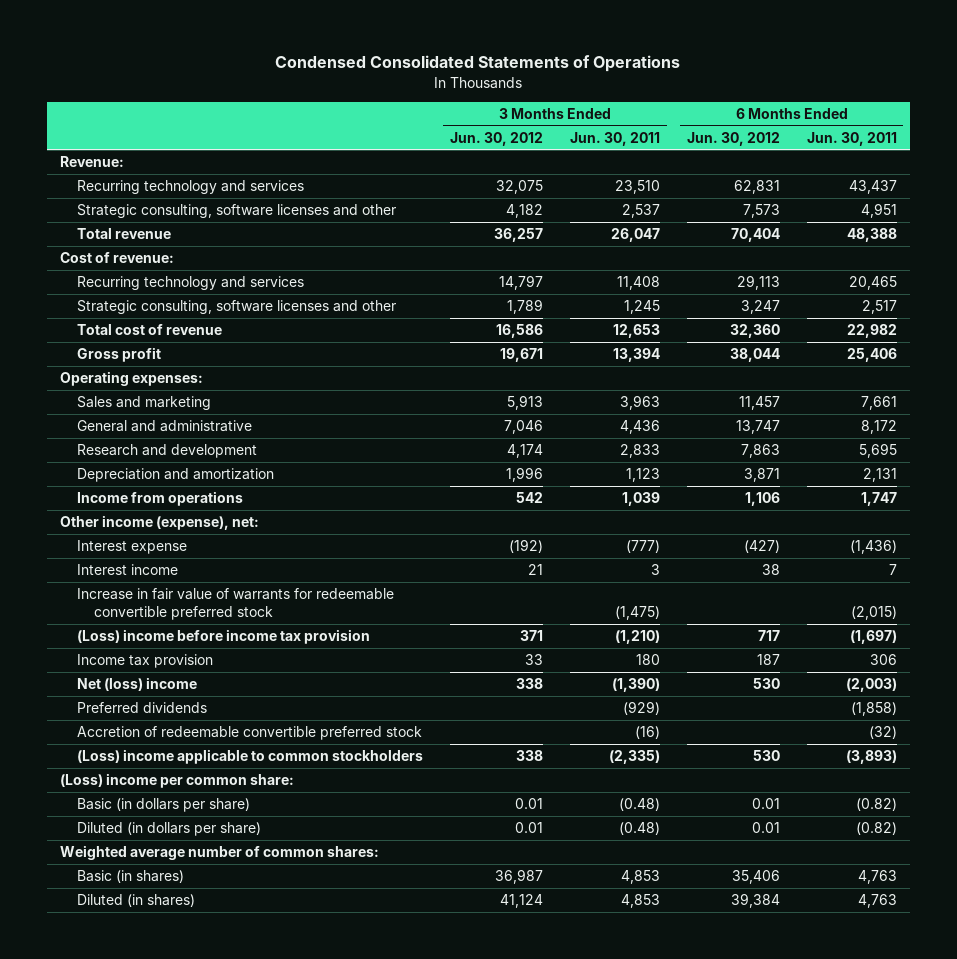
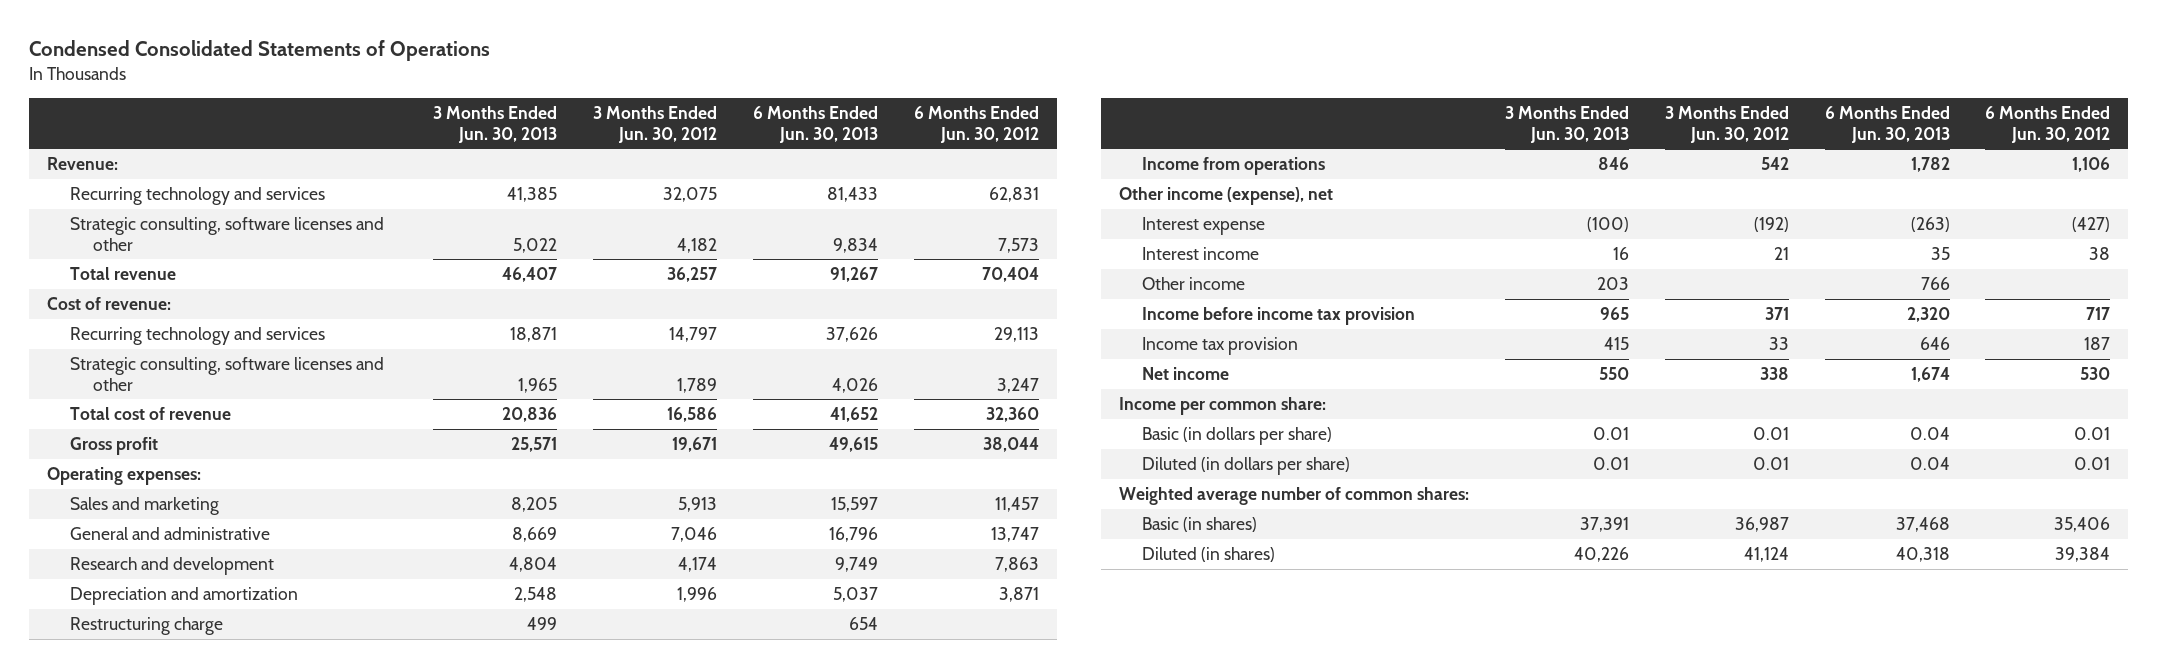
[569,131,660,146] Jun. 30, 2011 -> none
[806,131,897,146] Jun. 30, 2011 -> none
none -> [432,105,557,143] 3 Months Ended Jun. 30, 2013
none -> [752,105,878,143] 6 Months Ended Jun. 30, 2013
none -> [70,616,224,635] Restructuring charge
[60,515,260,531] Other income (expense), net: -> [1118,186,1333,205] Other income (expense), net
[76,588,394,620] Increase in fair value of warrants for redeemable convertible preferred stock -> none
none -> [1141,276,1245,290] Other income
[76,629,370,645] (Loss) income before income tax provision -> [1141,306,1415,325] Income before income tax provision
[76,702,207,714] Preferred dividends -> none
[76,726,422,741] Accretion of redeemable convertible preferred stock -> none
[76,749,423,765] (Loss) income applicable to common stockholders -> none
[76,677,197,692] Net (loss) income -> [1141,366,1229,380] Net income
[60,773,295,789] (Loss) income per common share: -> [1118,396,1326,415] Income per common share:

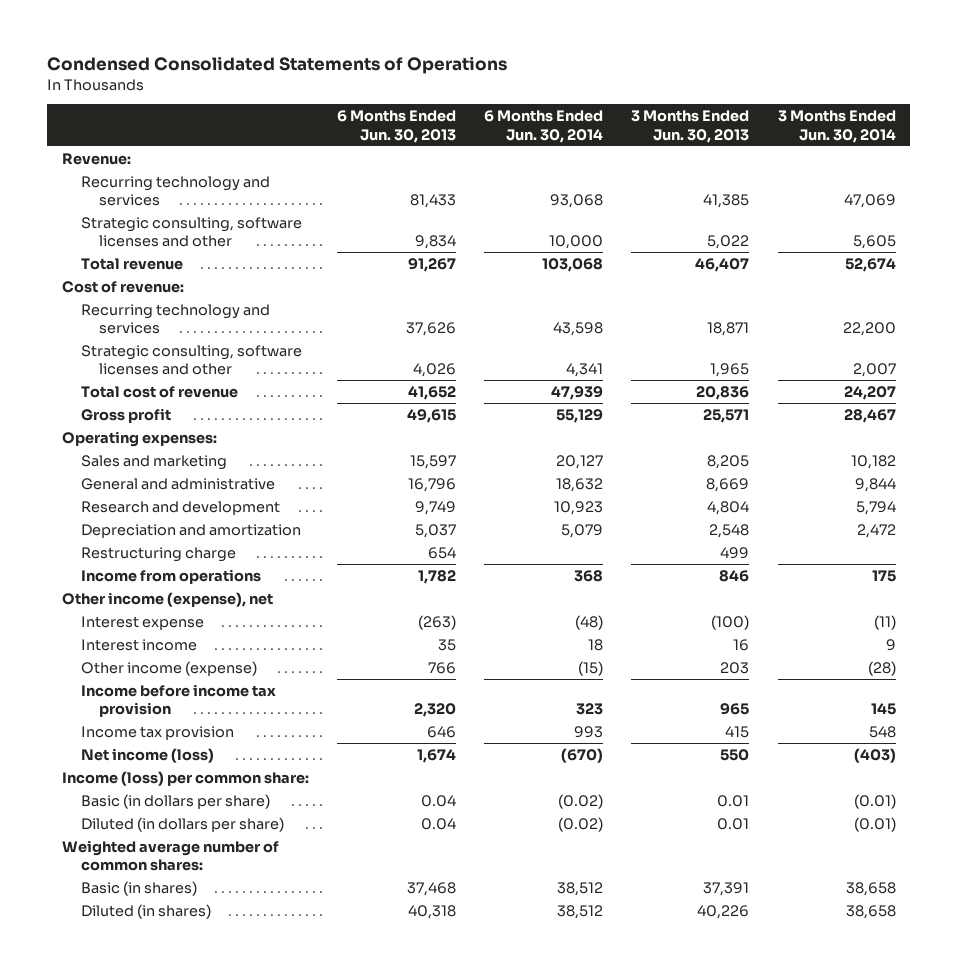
[592,105,717,143] 3 Months Ended Jun. 30, 2012 -> none
[913,105,1039,143] 6 Months Ended Jun. 30, 2012 -> none
none -> [484,110,604,143] 6 Months Ended Jun. 30, 2014
none -> [777,110,896,143] 3 Months Ended Jun. 30, 2014
[1141,276,1245,290] Other income -> [80,660,257,676] Other income (expense)
[1141,366,1229,380] Net income -> [80,747,214,763] Net income (loss)
[1118,396,1326,415] Income per common share: -> [61,770,309,786] Income (loss) per common share:

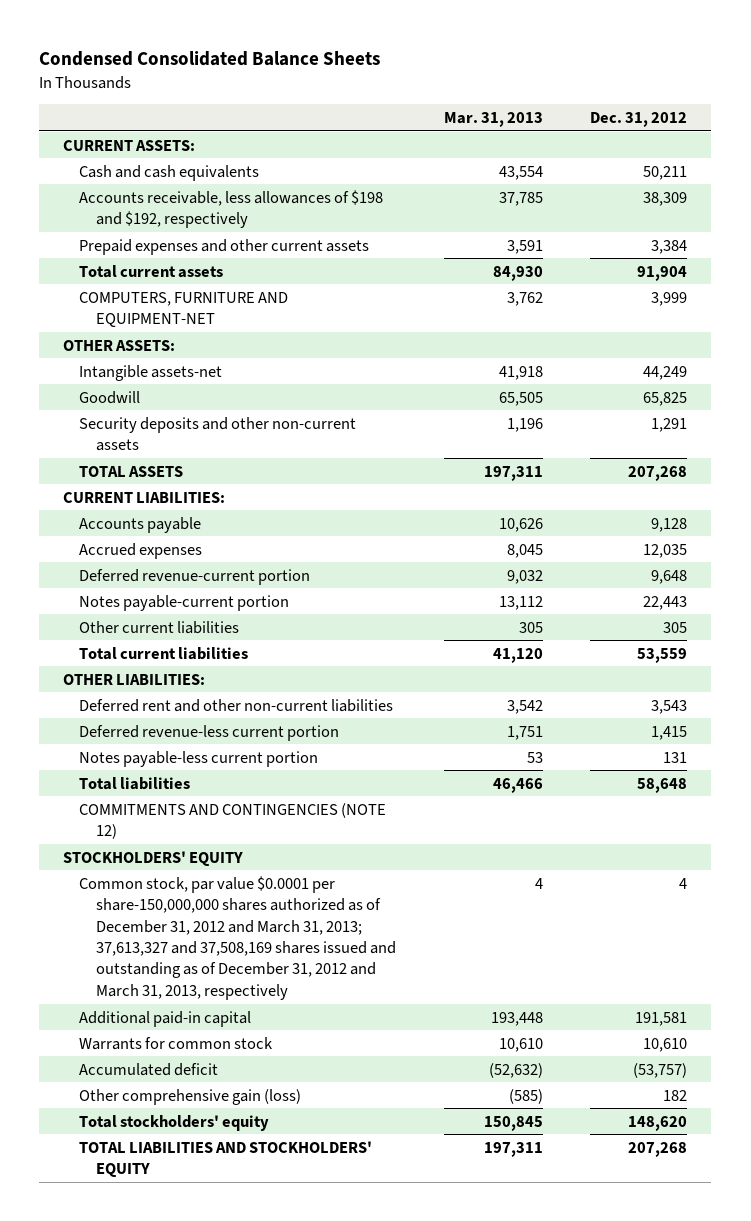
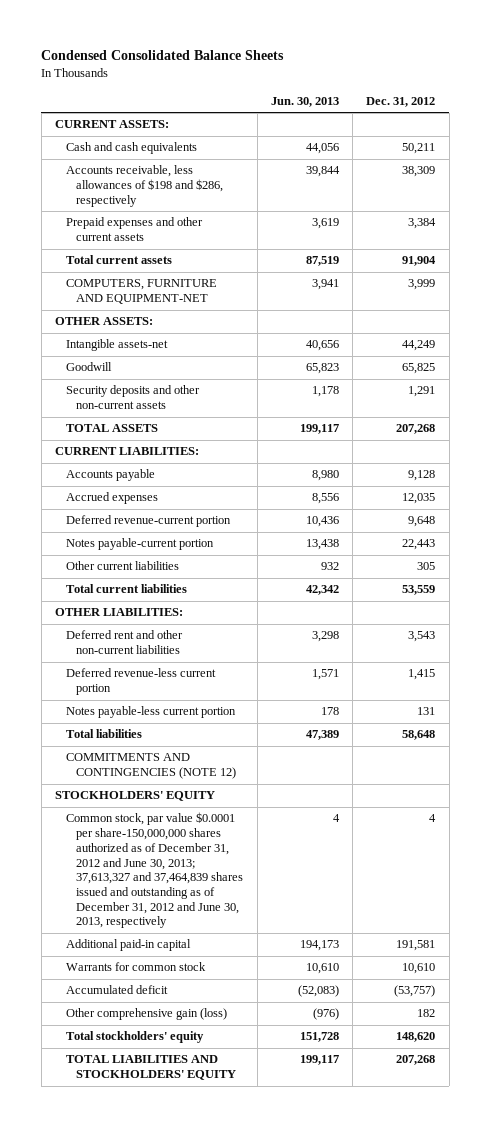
[443,111,543,127] Mar. 31, 2013 -> none
none -> [270,96,339,107] Jun. 30, 2013
[79,189,384,229] Accounts receivable, less allowances of $198 and $192, respectively -> [65,165,224,207] Accounts receivable, less allowances of $198 and $286, respectively
[79,875,396,1000] Common stock, par value $0.0001 per share-150,000,000 shares authorized as of December 31, 2012 and March 31, 2013; 37,613,327 and 37,508,169 shares issued and outstanding as of December 31, 2012 and March 31, 2013, respectively -> [65,812,244,929] Common stock, par value $0.0001 per share-150,000,000 shares authorized as of December 31, 2012 and June 30, 2013; 37,613,327 and 37,464,839 shares issued and outstanding as of December 31, 2012 and June 30, 2013, respectively

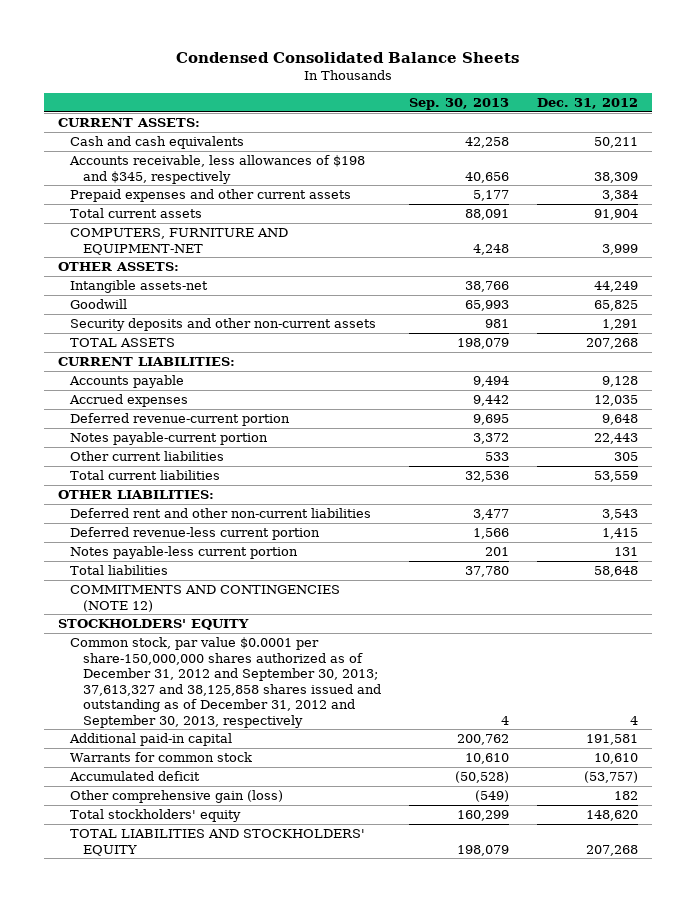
[270,96,339,107] Jun. 30, 2013 -> none
none -> [408,97,509,110] Sep. 30, 2013
[65,165,224,207] Accounts receivable, less allowances of $198 and $286, respectively -> [69,155,366,184] Accounts receivable, less allowances of $198 and $345, respectively
[65,812,244,929] Common stock, par value $0.0001 per share-150,000,000 shares authorized as of December 31, 2012 and June 30, 2013; 37,613,327 and 37,464,839 shares issued and outstanding as of December 31, 2012 and June 30, 2013, respectively -> [70,637,381,728] Common stock, par value $0.0001 per share-150,000,000 shares authorized as of December 31, 2012 and September 30, 2013; 37,613,327 and 38,125,858 shares issued and outstanding as of December 31, 2012 and September 30, 2013, respectively

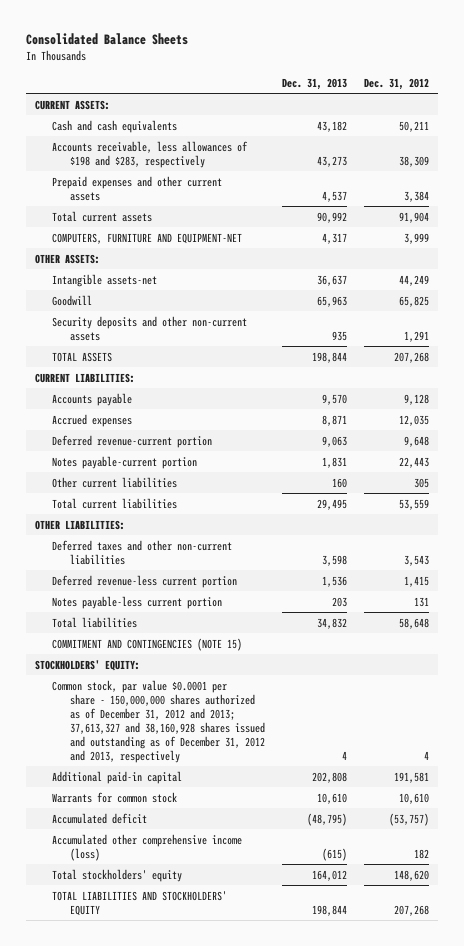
[176,52,520,64] Condensed Consolidated Balance Sheets -> [26,33,189,46] Consolidated Balance Sheets
[408,97,509,110] Sep. 30, 2013 -> none
none -> [282,77,348,90] Dec. 31, 2013
[69,155,366,184] Accounts receivable, less allowances of $198 and $345, respectively -> [52,140,249,168] Accounts receivable, less allowances of $198 and $283, respectively
[70,508,372,519] Deferred rent and other non-current liabilities -> [52,539,233,565] Deferred taxes and other non-current liabilities
[70,585,341,612] COMMITMENTS AND CONTINGENCIES (NOTE 12) -> [52,637,243,651] COMMITMENT AND CONTINGENCIES (NOTE 15)
[57,619,249,631] STOCKHOLDERS' EQUITY -> [34,659,140,671] STOCKHOLDERS' EQUITY:
[70,637,381,728] Common stock, par value $0.0001 per share-150,000,000 shares authorized as of December 31, 2012 and September 30, 2013; 37,613,327 and 38,125,858 shares issued and outstanding as of December 31, 2012 and September 30, 2013, respectively -> [52,679,266,763] Common stock, par value $0.0001 per share - 150,000,000 shares authorized as of December 31, 2012 and 2013; 37,613,327 and 38,160,928 shares issued and outstanding as of December 31, 2012 and 2013, respectively
[70,790,284,804] Other comprehensive gain (loss) -> [52,833,243,861] Accumulated other comprehensive income (loss)

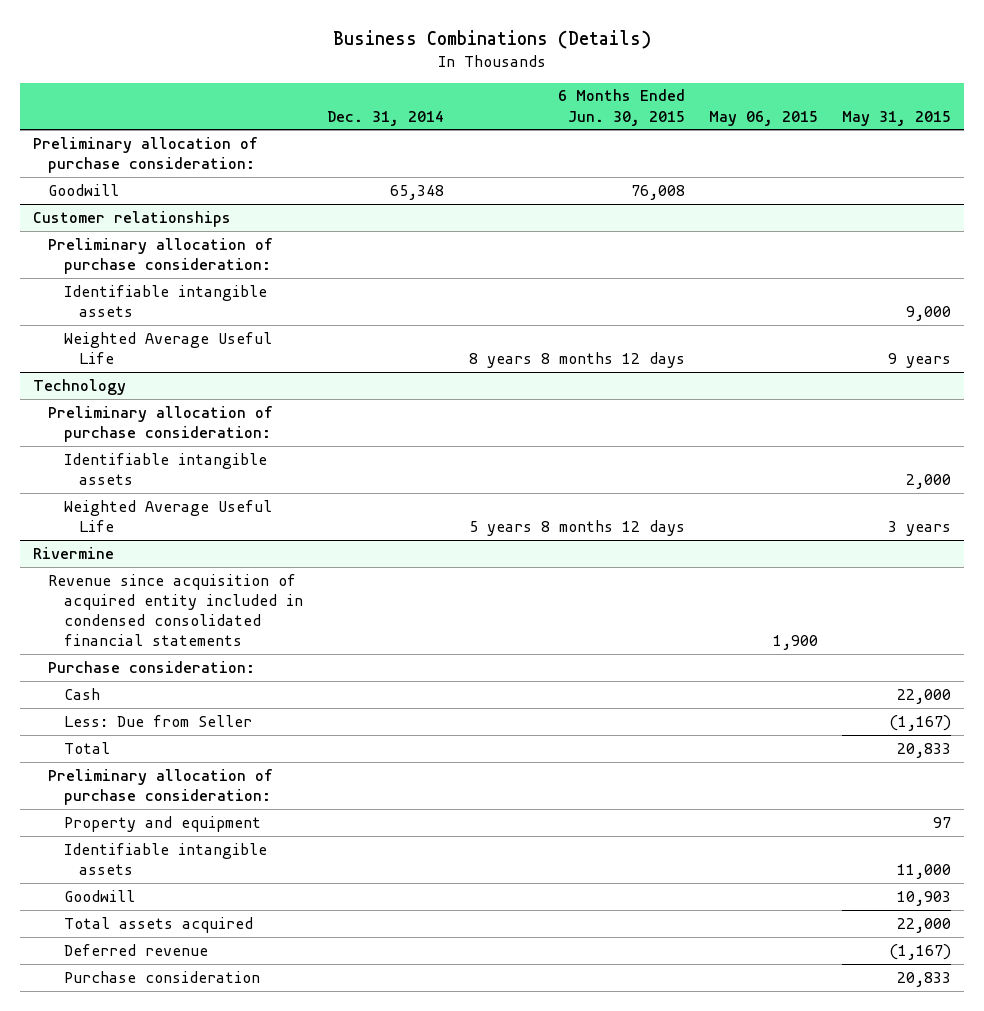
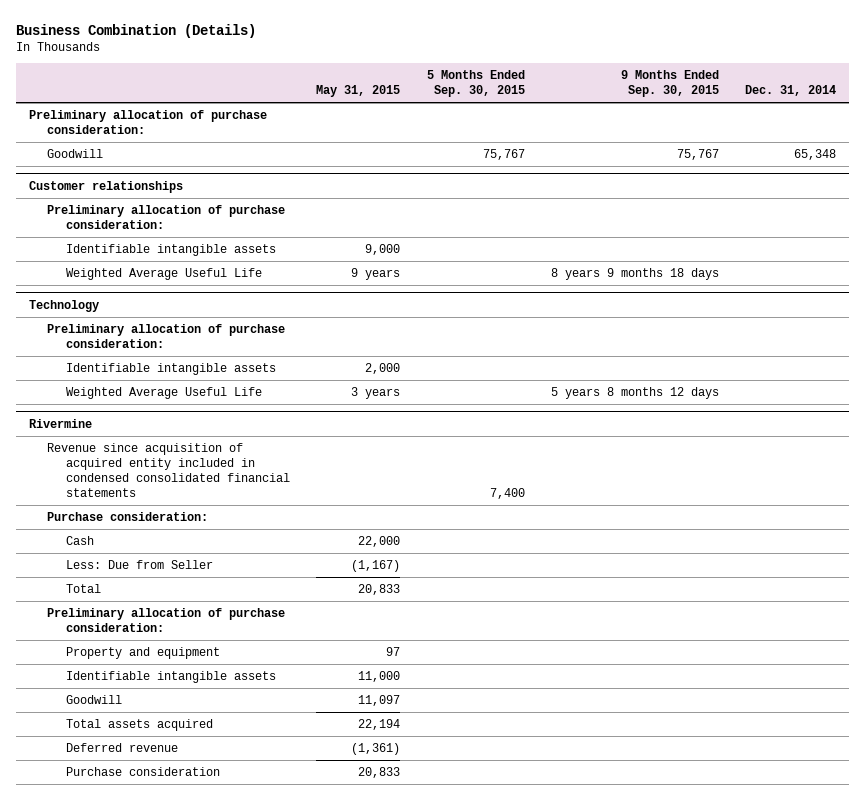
[332,30,651,50] Business Combinations (Details) -> [15,23,256,38] Business Combination (Details)
[557,89,685,126] 6 Months Ended Jun. 30, 2015 -> none
[708,110,818,126] May 06, 2015 -> none
none -> [426,70,525,98] 5 Months Ended Sep. 30, 2015
none -> [620,70,719,98] 9 Months Ended Sep. 30, 2015
[897,890,952,906] 10,903 -> [358,695,401,707] 11,097
[897,917,952,933] 22,000 -> [358,719,401,731] 22,194
[889,943,952,960] (1,167) -> [351,743,401,756] (1,361)

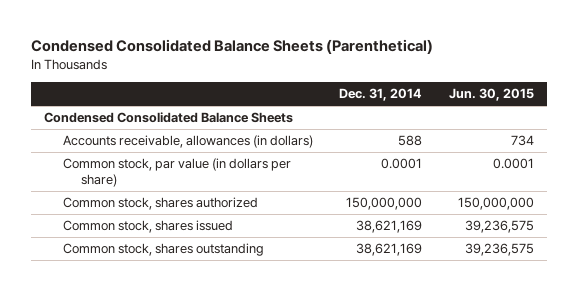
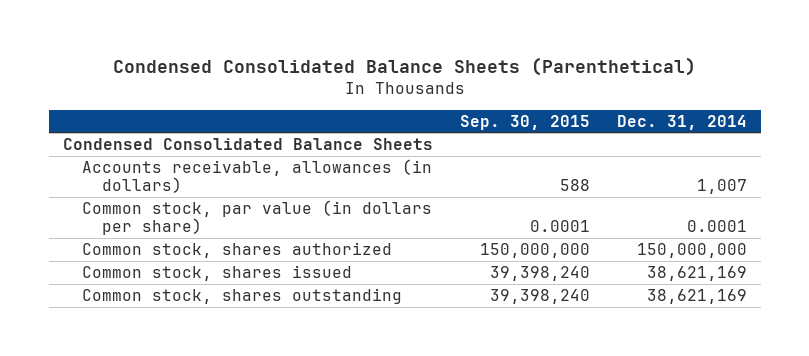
[448,88,534,102] Jun. 30, 2015 -> none
none -> [459,114,590,130] Sep. 30, 2015
[398,135,423,147] 588 -> [696,179,747,195] 1,007

